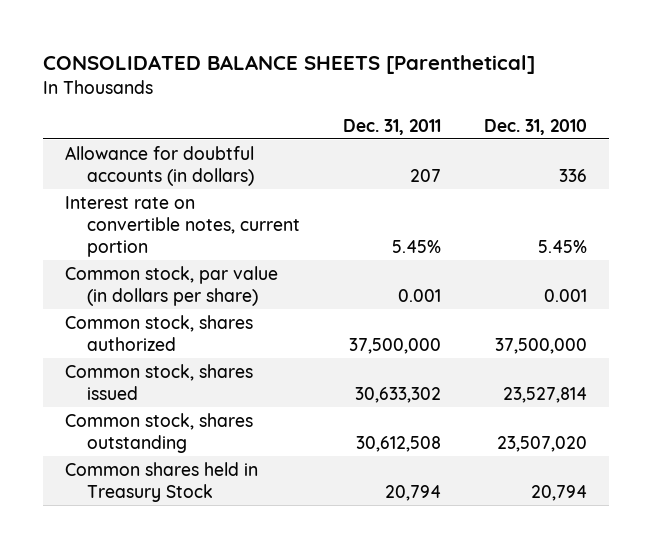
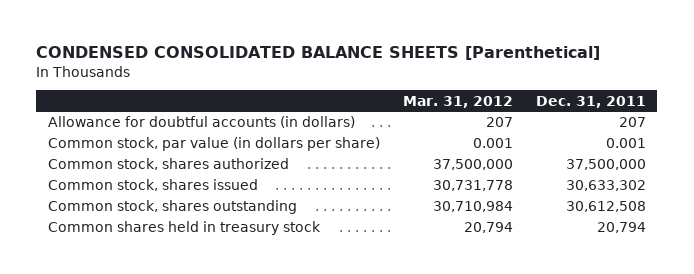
[42,55,535,75] CONSOLIDATED BALANCE SHEETS [Parenthetical] -> [36,45,601,60] CONDENSED CONSOLIDATED BALANCE SHEETS [Parenthetical]
[484,118,588,135] Dec. 31, 2010 -> none
none -> [402,95,513,108] Mar. 31, 2012
[64,195,300,257] Interest rate on convertible notes, current portion -> none
[64,461,258,502] Common shares held in Treasury Stock -> [47,221,321,236] Common shares held in treasury stock

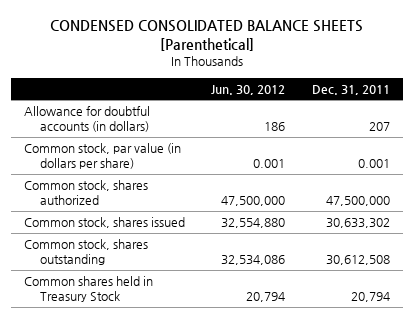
[402,95,513,108] Mar. 31, 2012 -> none
none -> [211,84,286,95] Jun. 30, 2012
[565,159,646,171] 37,500,000 -> [325,196,390,207] 47,500,000
[47,221,321,236] Common shares held in treasury stock -> [24,276,154,303] Common shares held in Treasury Stock

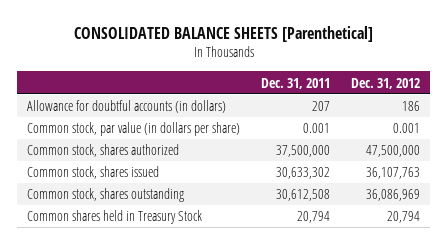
[49,20,363,51] CONDENSED CONSOLIDATED BALANCE SHEETS [Parenthetical] -> [73,25,373,42] CONSOLIDATED BALANCE SHEETS [Parenthetical]
[211,84,286,95] Jun. 30, 2012 -> none
none -> [350,77,420,89] Dec. 31, 2012
[325,196,390,207] 47,500,000 -> [276,145,331,158] 37,500,000

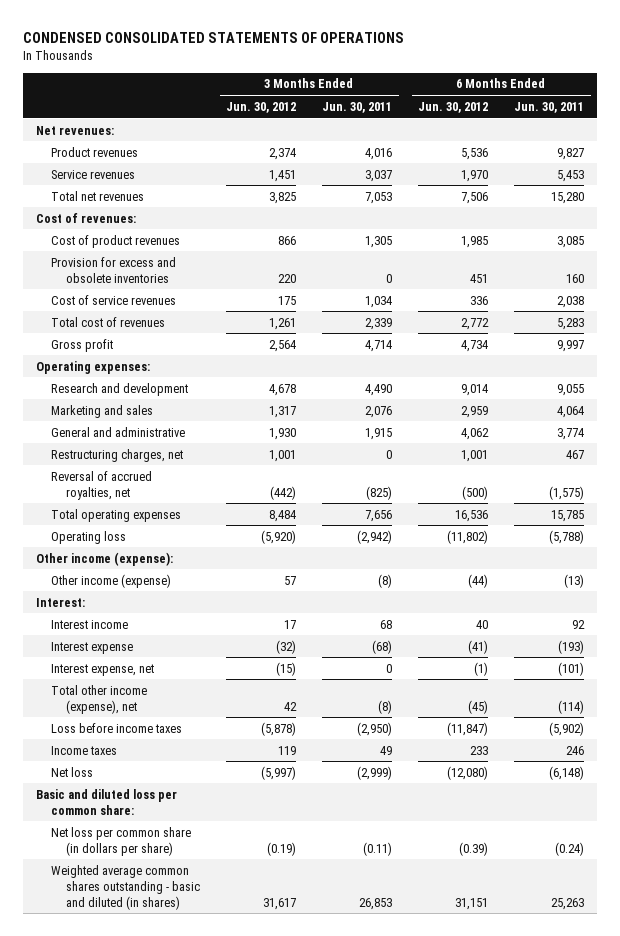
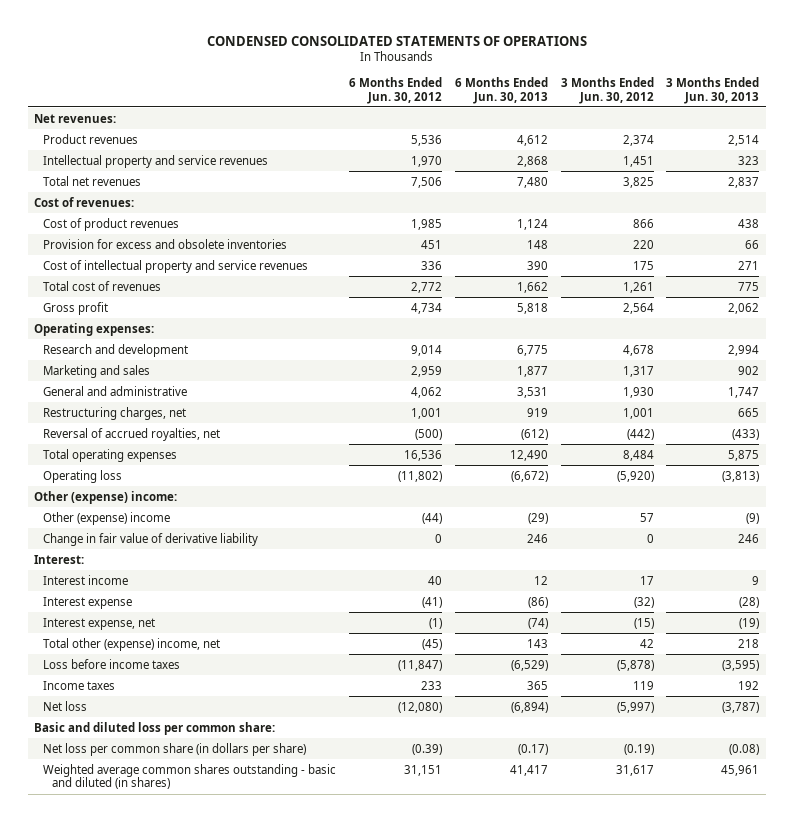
[322,101,393,113] Jun. 30, 2011 -> none
[514,101,585,113] Jun. 30, 2011 -> none
none -> [454,76,548,104] 6 Months Ended Jun. 30, 2013
none -> [666,76,760,104] 3 Months Ended Jun. 30, 2013
[51,169,136,179] Service revenues -> [43,154,269,168] Intellectual property and service revenues
[51,294,177,305] Cost of service revenues -> [43,259,309,273] Cost of intellectual property and service revenues
[36,551,174,566] Other income (expense): -> [34,490,178,504] Other (expense) income:
[51,573,172,588] Other income (expense) -> [43,511,171,525] Other (expense) income
none -> [43,532,259,546] Change in fair value of derivative liability
[51,684,148,714] Total other income (expense), net -> [43,637,221,651] Total other (expense) income, net

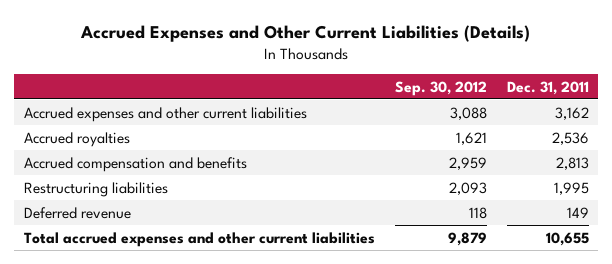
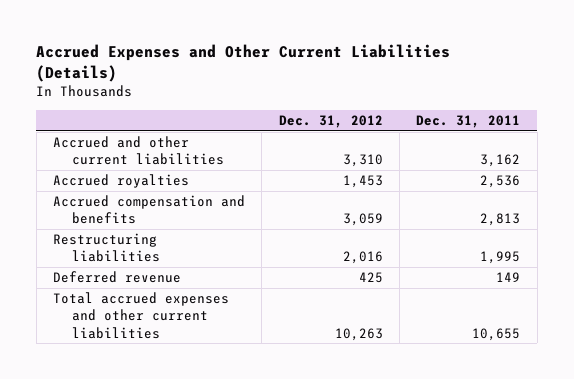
[394,80,487,96] Sep. 30, 2012 -> none
none -> [278,115,383,129] Dec. 31, 2012
[23,106,307,122] Accrued expenses and other current liabilities -> [53,136,224,166] Accrued and other current liabilities

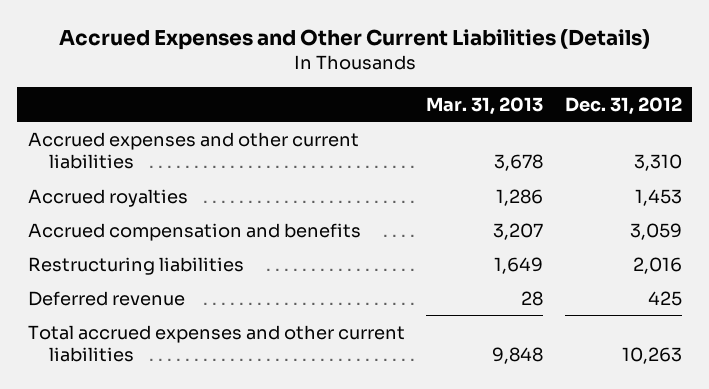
[416,115,521,129] Dec. 31, 2011 -> none
none -> [426,96,544,115] Mar. 31, 2013
[53,136,224,166] Accrued and other current liabilities -> [27,131,359,170] Accrued expenses and other current liabilities

